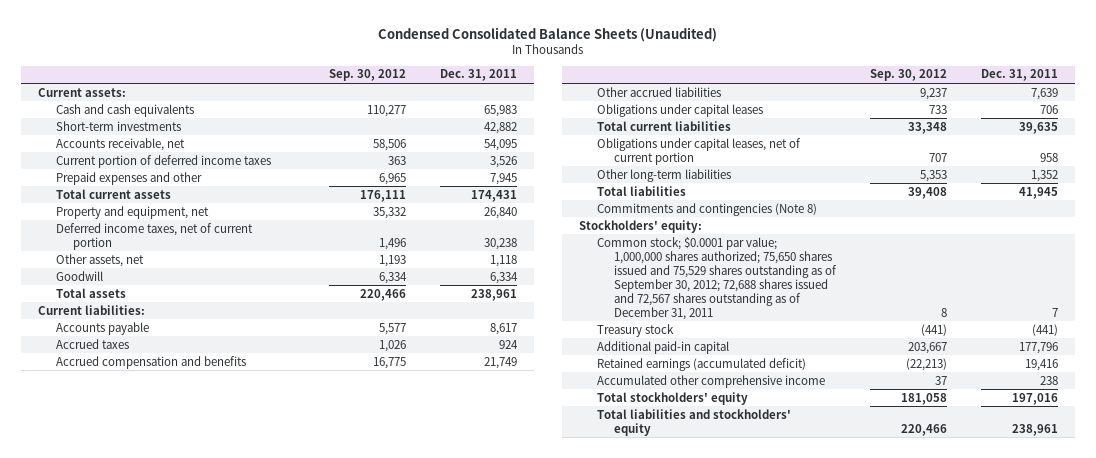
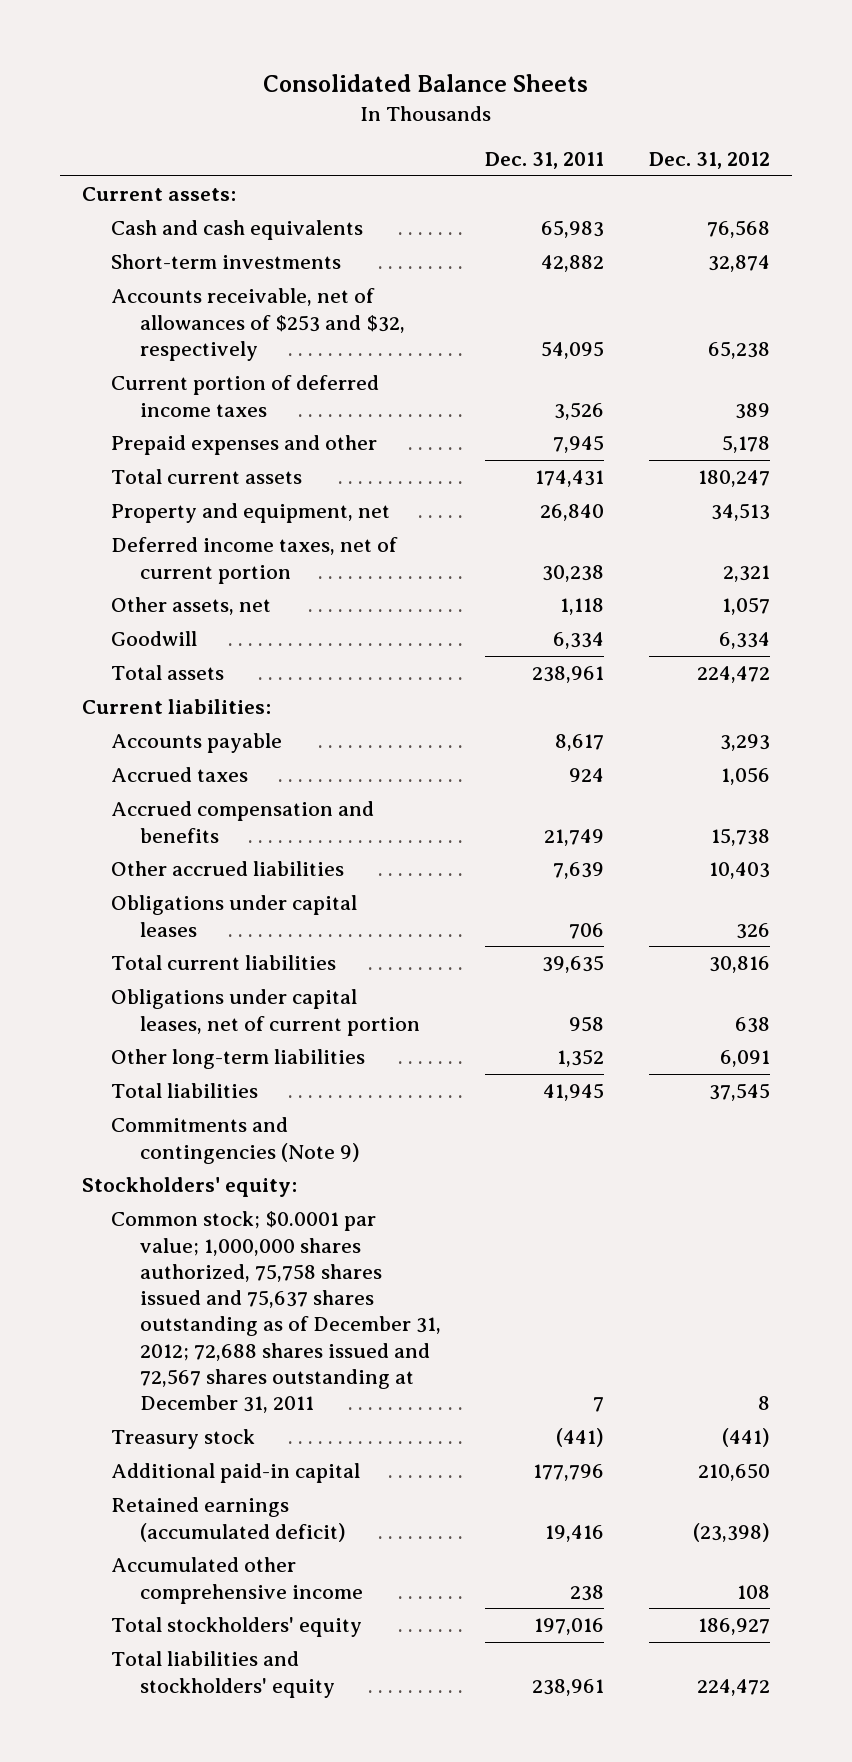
[377,26,717,42] Condensed Consolidated Balance Sheets (Unaudited) -> [263,74,589,93] Consolidated Balance Sheets
[329,69,407,82] Sep. 30, 2012 -> none
none -> [648,151,770,169] Dec. 31, 2012
[55,137,185,151] Accounts receivable, net -> [111,288,405,361] Accounts receivable, net of allowances of $253 and $32, respectively
[596,202,817,216] Commitments and contingencies (Note 8) -> [111,1117,360,1164] Commitments and contingencies (Note 9)
[596,236,838,320] Common stock; $0.0001 par value; 1,000,000 shares authorized; 75,650 shares issued and 75,529 shares outstanding as of September 30, 2012; 72,688 shares issued and 72,567 shares outstanding as of December 31, 2011 -> [111,1211,441,1414] Common stock; $0.0001 par value; 1,000,000 shares authorized, 75,758 shares issued and 75,637 shares outstanding as of December 31, 2012; 72,688 shares issued and 72,567 shares outstanding at December 31, 2011

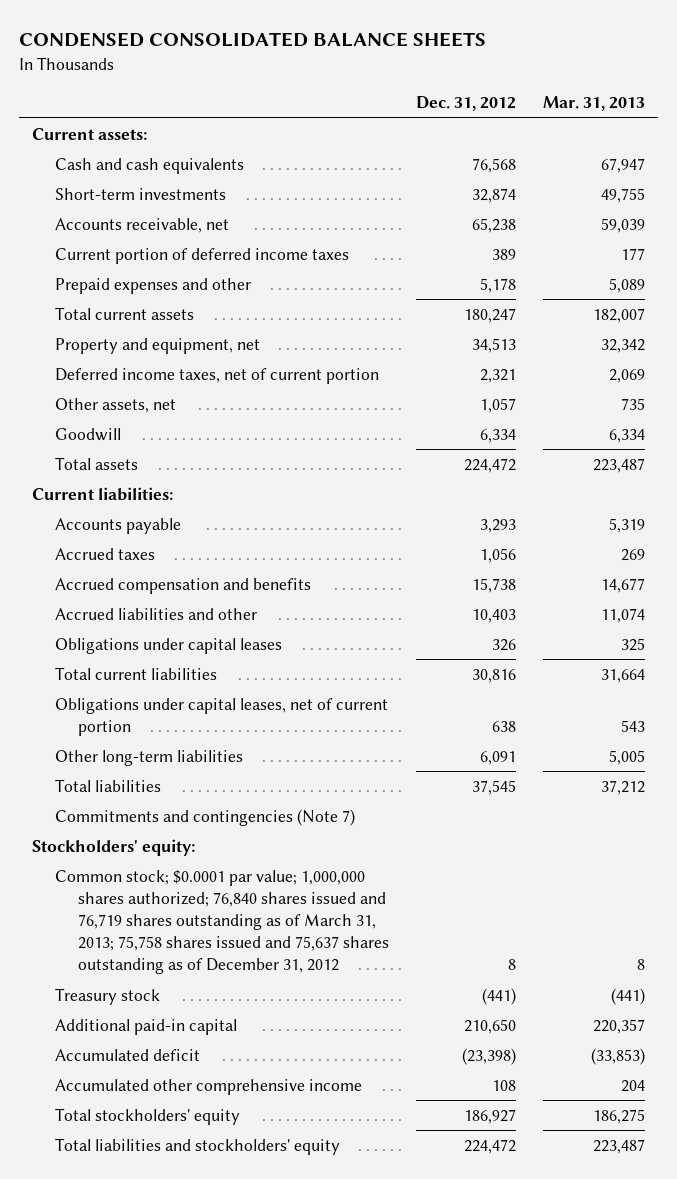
[263,74,589,93] Consolidated Balance Sheets -> [18,32,486,48] CONDENSED CONSOLIDATED BALANCE SHEETS
[485,151,605,169] Dec. 31, 2011 -> none
none -> [542,96,645,112] Mar. 31, 2013
[111,288,405,361] Accounts receivable, net of allowances of $253 and $32, respectively -> [55,217,230,233] Accounts receivable, net
[111,861,345,877] Other accrued liabilities -> [55,607,258,620] Accrued liabilities and other
[111,1117,360,1164] Commitments and contingencies (Note 9) -> [55,808,356,826] Commitments and contingencies (Note 7)
[111,1211,441,1414] Common stock; $0.0001 par value; 1,000,000 shares authorized, 75,758 shares issued and 75,637 shares outstanding as of December 31, 2012; 72,688 shares issued and 72,567 shares outstanding at December 31, 2011 -> [55,869,390,975] Common stock; $0.0001 par value; 1,000,000 shares authorized; 76,840 shares issued and 76,719 shares outstanding as of March 31, 2013; 75,758 shares issued and 75,637 shares outstanding as of December 31, 2012
[111,1497,346,1542] Retained earnings (accumulated deficit) -> [55,1048,201,1061] Accumulated deficit

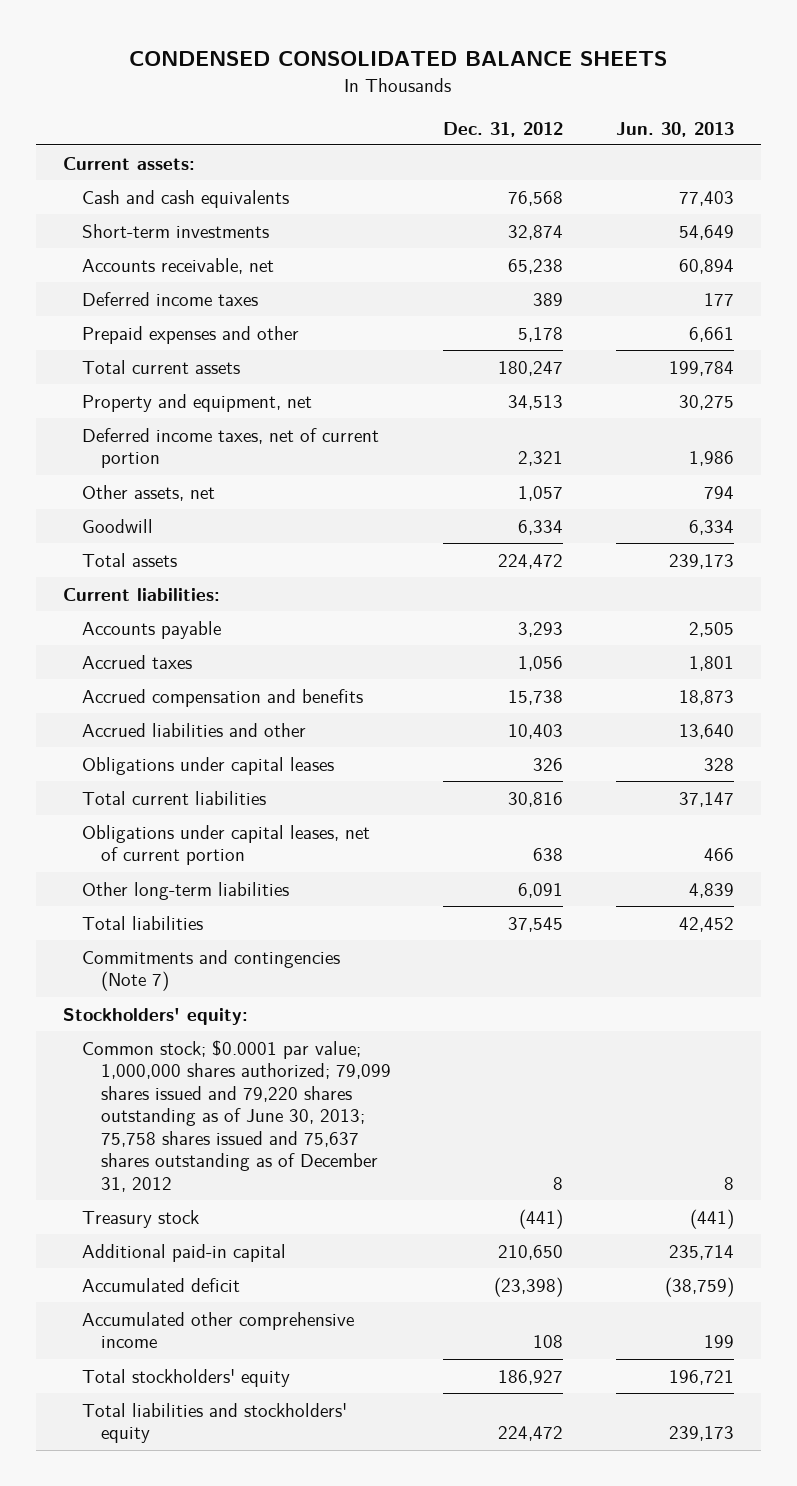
[542,96,645,112] Mar. 31, 2013 -> none
none -> [616,121,735,137] Jun. 30, 2013
[55,247,350,264] Current portion of deferred income taxes -> [81,291,258,306] Deferred income taxes
[55,869,390,975] Common stock; $0.0001 par value; 1,000,000 shares authorized; 76,840 shares issued and 76,719 shares outstanding as of March 31, 2013; 75,758 shares issued and 75,637 shares outstanding as of December 31, 2012 -> [81,1039,391,1192] Common stock; $0.0001 par value; 1,000,000 shares authorized; 79,099 shares issued and 79,220 shares outstanding as of June 30, 2013; 75,758 shares issued and 75,637 shares outstanding as of December 31, 2012

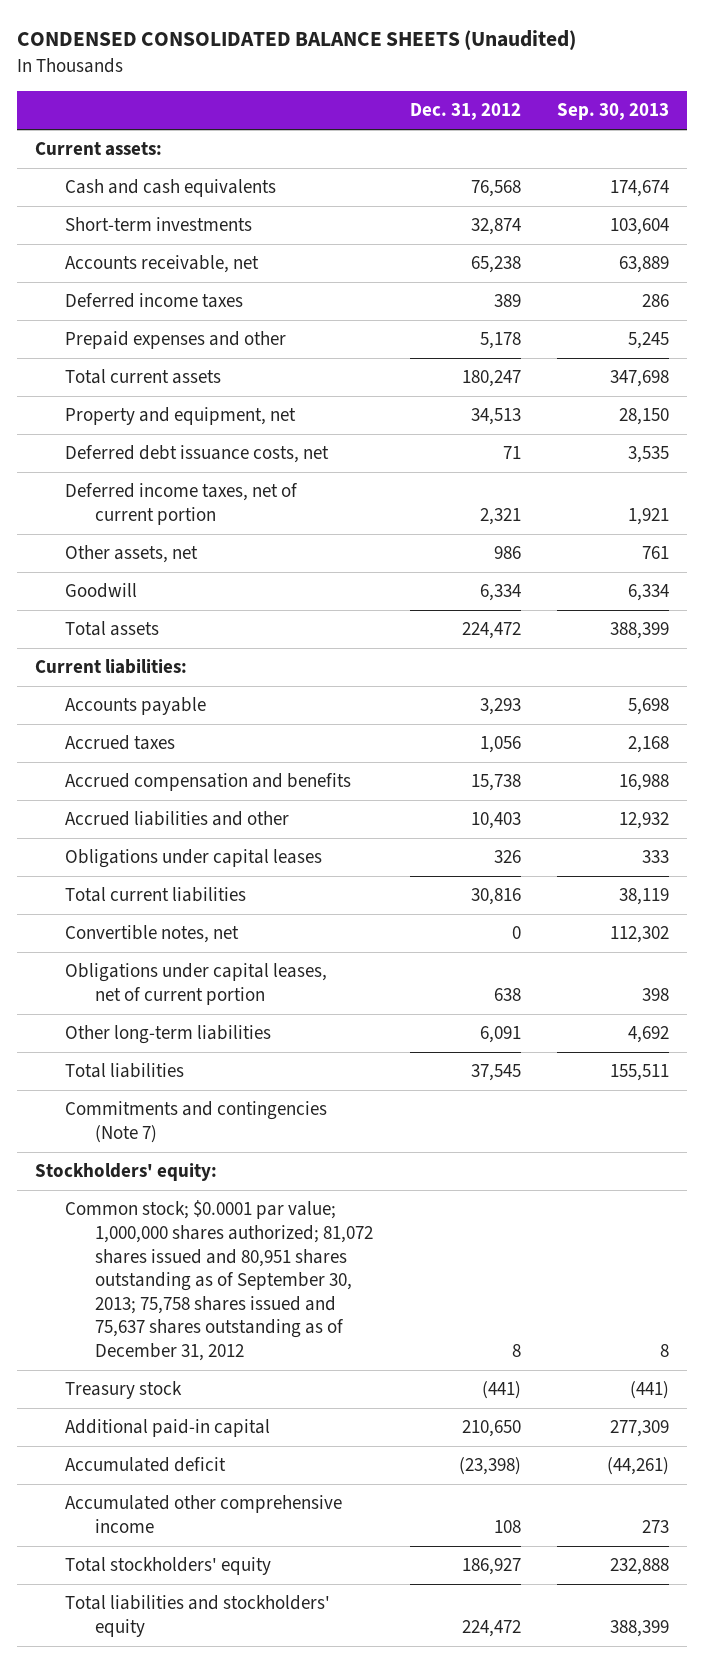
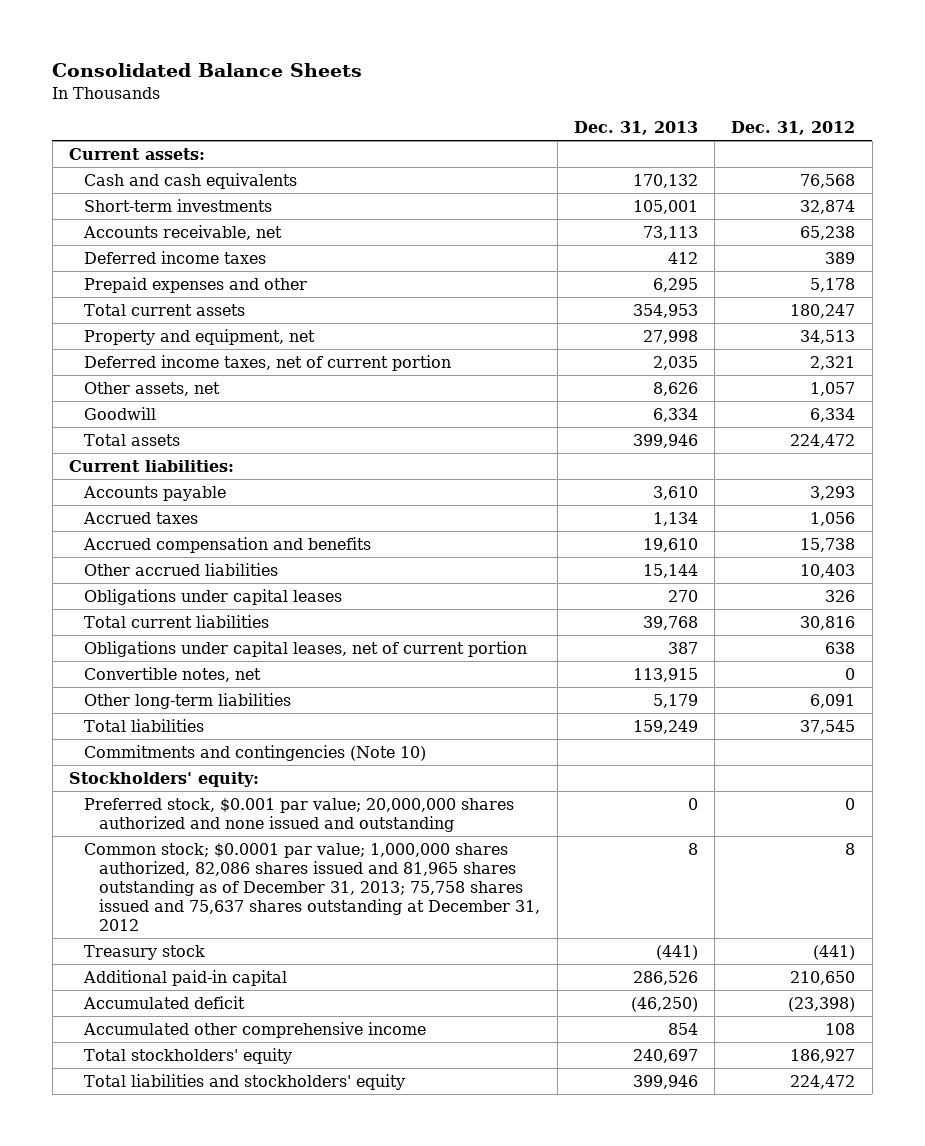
[17,30,577,51] CONDENSED CONSOLIDATED BALANCE SHEETS (Unaudited) -> [52,63,363,78] Consolidated Balance Sheets
[556,103,669,121] Sep. 30, 2013 -> none
none -> [573,121,698,136] Dec. 31, 2013
[65,445,330,464] Deferred debt issuance costs, net -> none
[493,546,521,560] 986 -> [810,381,856,396] 1,057
[65,811,290,827] Accrued liabilities and other -> [84,562,279,576] Other accrued liabilities
[65,925,240,944] Convertible notes, net -> [84,666,262,682] Convertible notes, net
[65,1101,328,1144] Commitments and contingencies (Note 7) -> [84,744,427,761] Commitments and contingencies (Note 10)
none -> [84,797,515,832] Preferred stock, $0.001 par value; 20,000,000 shares authorized and none issued and outstanding
[65,1200,374,1361] Common stock; $0.0001 par value; 1,000,000 shares authorized; 81,072 shares issued and 80,951 shares outstanding as of September 30, 2013; 75,758 shares issued and 75,637 shares outstanding as of December 31, 2012 -> [84,842,541,932] Common stock; $0.0001 par value; 1,000,000 shares authorized, 82,086 shares issued and 81,965 shares outstanding as of December 31, 2013; 75,758 shares issued and 75,637 shares outstanding at December 31, 2012

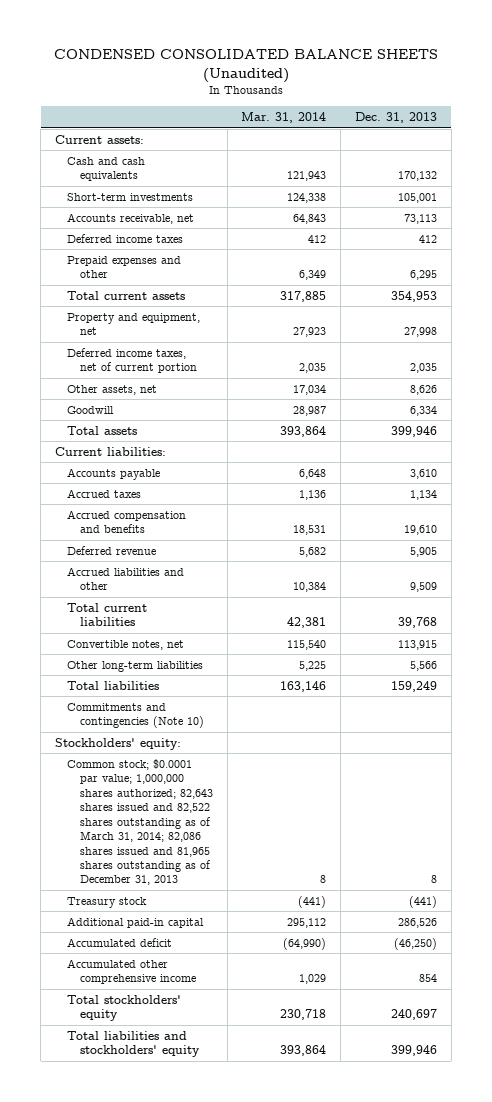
[52,63,363,78] Consolidated Balance Sheets -> [53,49,438,84] CONDENSED CONSOLIDATED BALANCE SHEETS (Unaudited)
[731,121,856,136] Dec. 31, 2012 -> none
none -> [241,112,327,124] Mar. 31, 2014
[84,588,343,605] Obligations under capital leases -> none
none -> [67,545,157,555] Deferred revenue
[84,562,279,576] Other accrued liabilities -> [67,566,185,591] Accrued liabilities and other
[642,563,698,578] 15,144 -> [409,582,437,593] 9,509
[84,640,528,657] Obligations under capital leases, net of current portion -> none
[652,693,698,708] 5,179 -> [409,660,437,671] 5,566
[84,797,515,832] Preferred stock, $0.001 par value; 20,000,000 shares authorized and none issued and outstanding -> none
[84,842,541,932] Common stock; $0.0001 par value; 1,000,000 shares authorized, 82,086 shares issued and 81,965 shares outstanding as of December 31, 2013; 75,758 shares issued and 75,637 shares outstanding at December 31, 2012 -> [67,758,213,886] Common stock; $0.0001 par value; 1,000,000 shares authorized; 82,643 shares issued and 82,522 shares outstanding as of March 31, 2014; 82,086 shares issued and 81,965 shares outstanding as of December 31, 2013

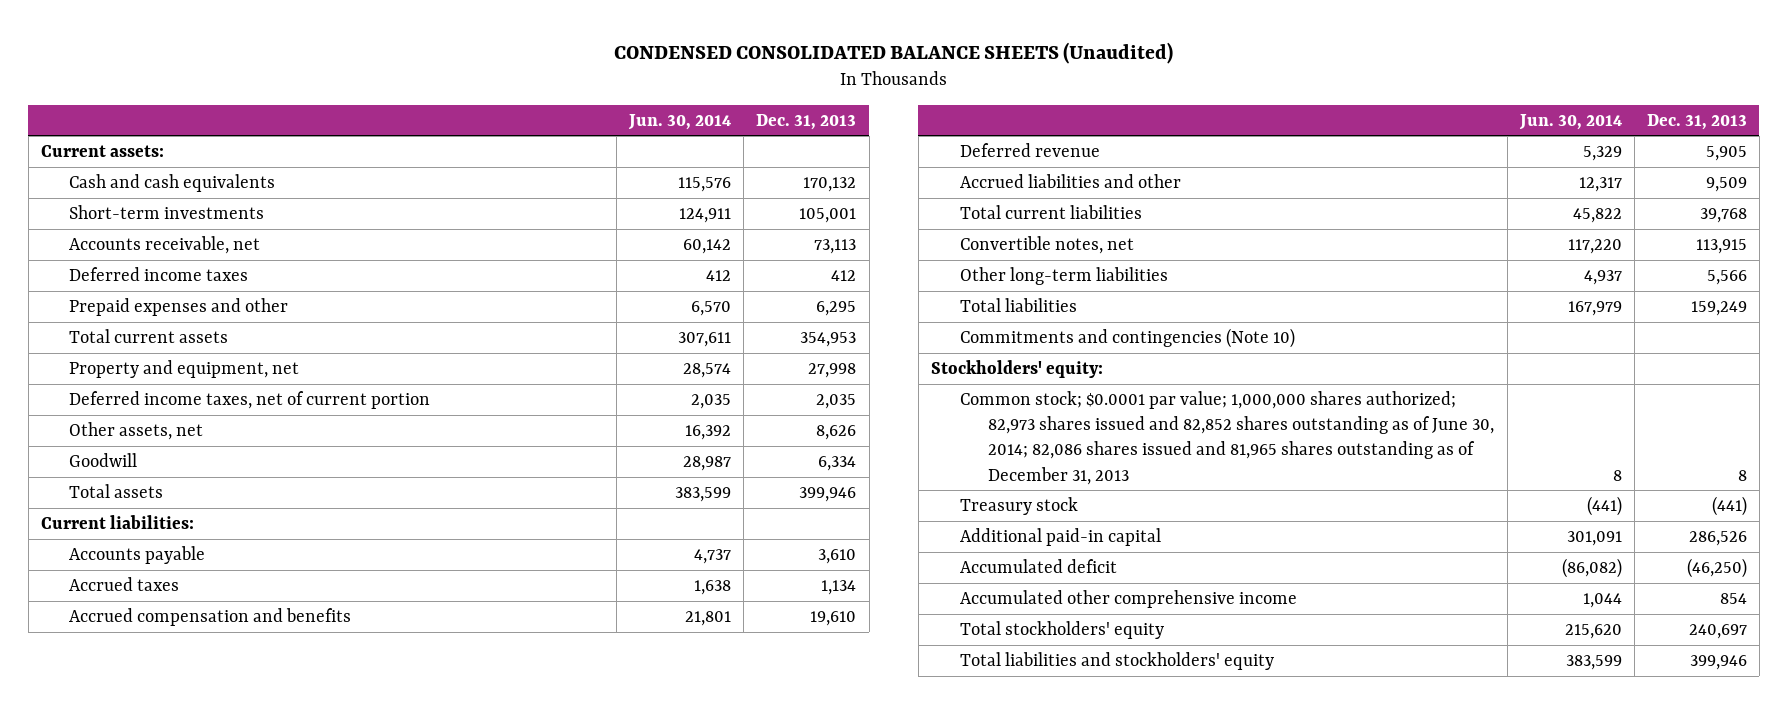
[241,112,327,124] Mar. 31, 2014 -> none
none -> [628,113,732,130] Jun. 30, 2014
[67,758,213,886] Common stock; $0.0001 par value; 1,000,000 shares authorized; 82,643 shares issued and 82,522 shares outstanding as of March 31, 2014; 82,086 shares issued and 81,965 shares outstanding as of December 31, 2013 -> [959,390,1495,485] Common stock; $0.0001 par value; 1,000,000 shares authorized; 82,973 shares issued and 82,852 shares outstanding as of June 30, 2014; 82,086 shares issued and 81,965 shares outstanding as of December 31, 2013

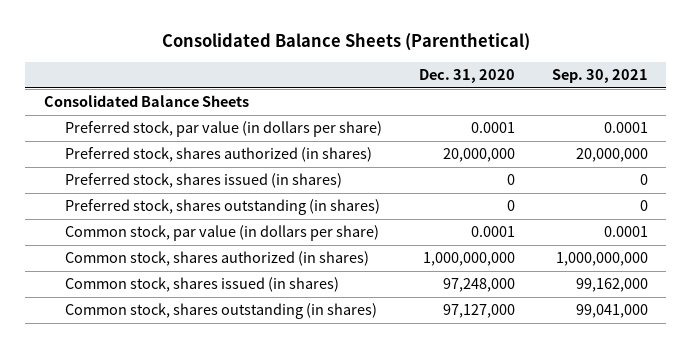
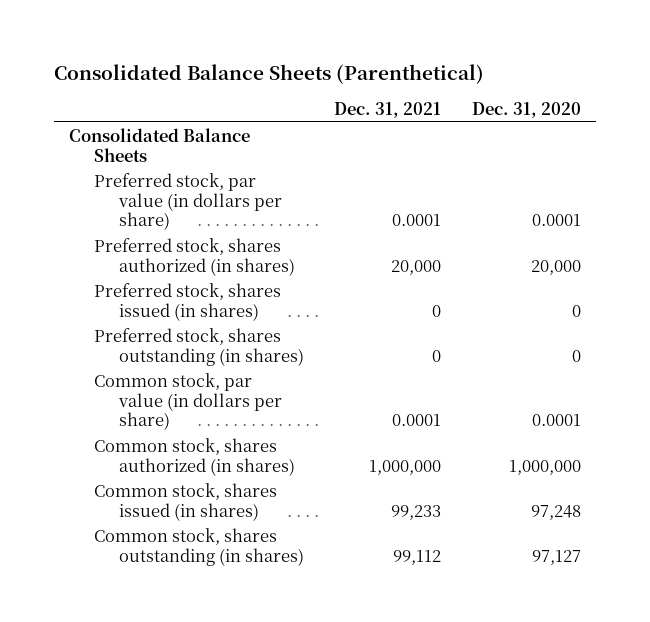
[552,68,649,83] Sep. 30, 2021 -> none
none -> [334,101,442,118] Dec. 31, 2021
[443,148,516,163] 20,000,000 -> [530,259,581,275] 20,000
[423,252,516,267] 1,000,000,000 -> [508,459,581,475] 1,000,000
[443,278,516,293] 97,248,000 -> [530,504,581,520] 97,248
[443,304,516,319] 97,127,000 -> [531,549,581,565] 97,127

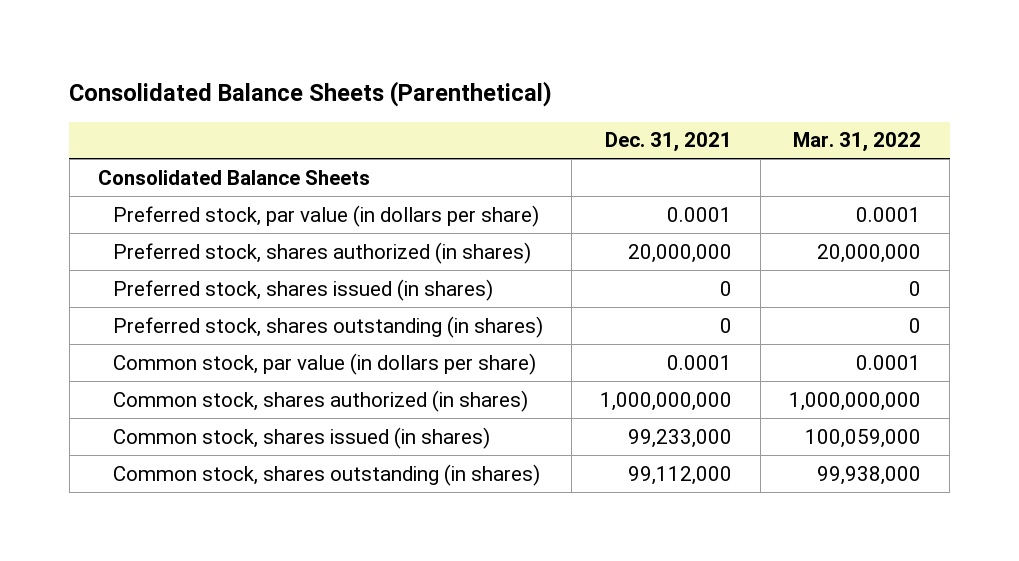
[471,101,581,118] Dec. 31, 2020 -> none
none -> [793,132,922,153] Mar. 31, 2022
[391,259,442,275] 20,000 -> [628,243,733,263] 20,000,000
[369,459,442,475] 1,000,000 -> [600,391,733,411] 1,000,000,000
[391,504,442,520] 99,233 -> [628,428,733,448] 99,233,000
[393,549,442,565] 99,112 -> [628,465,733,485] 99,112,000

